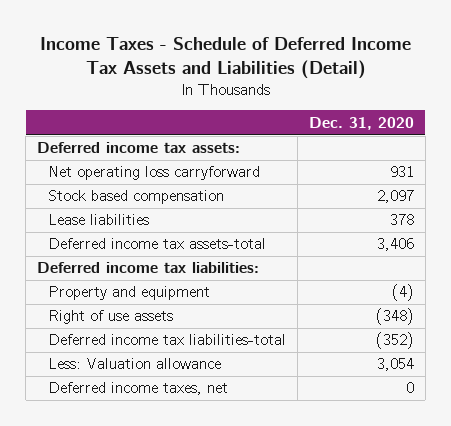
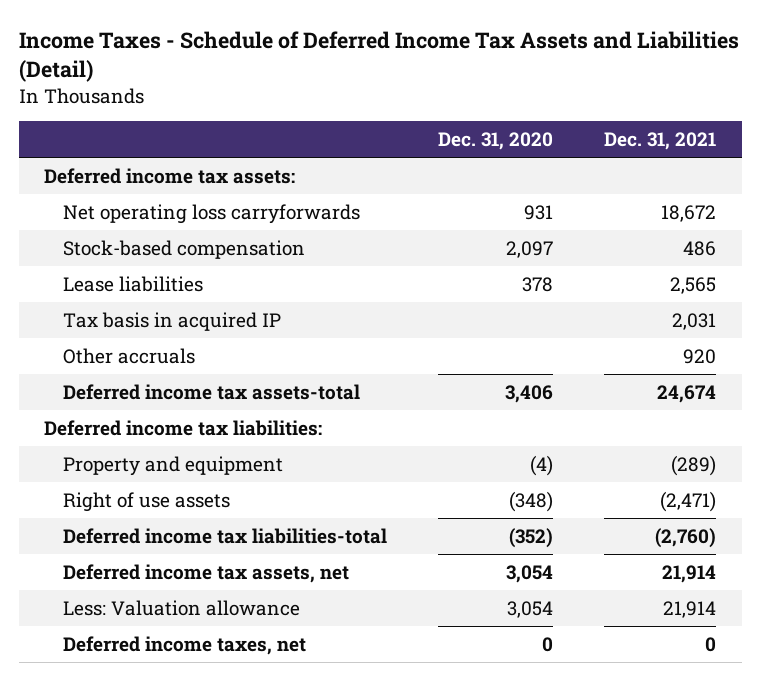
none -> [603,132,716,151] Dec. 31, 2021
[48,166,261,181] Net operating loss carryforward -> [62,203,360,224] Net operating loss carryforwards
[48,190,225,205] Stock based compensation -> [62,239,305,259] Stock-based compensation
none -> [62,311,281,331] Tax basis in acquired IP
none -> [62,347,195,364] Other accruals
none -> [62,563,349,583] Deferred income tax assets, net

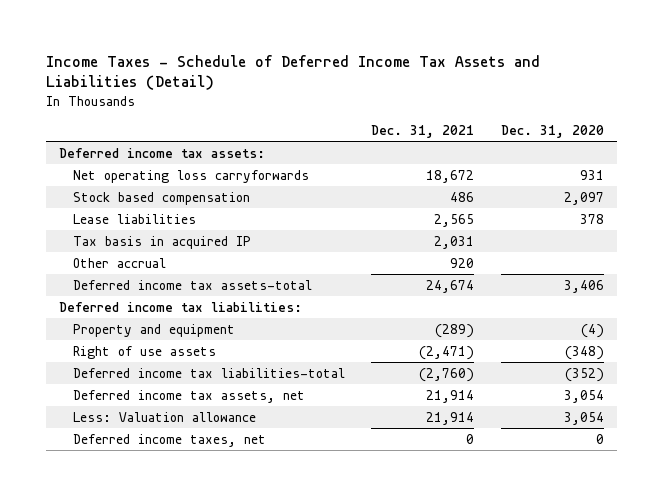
[62,239,305,259] Stock-based compensation -> [72,191,250,205] Stock based compensation
[62,347,195,364] Other accruals -> [72,257,166,268] Other accrual

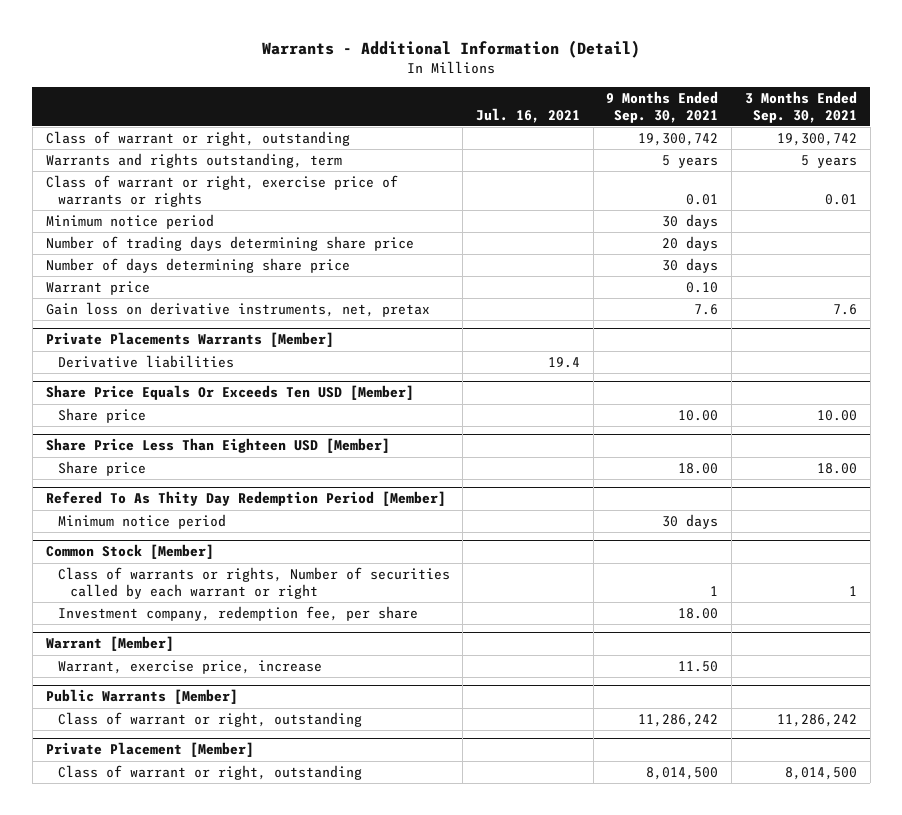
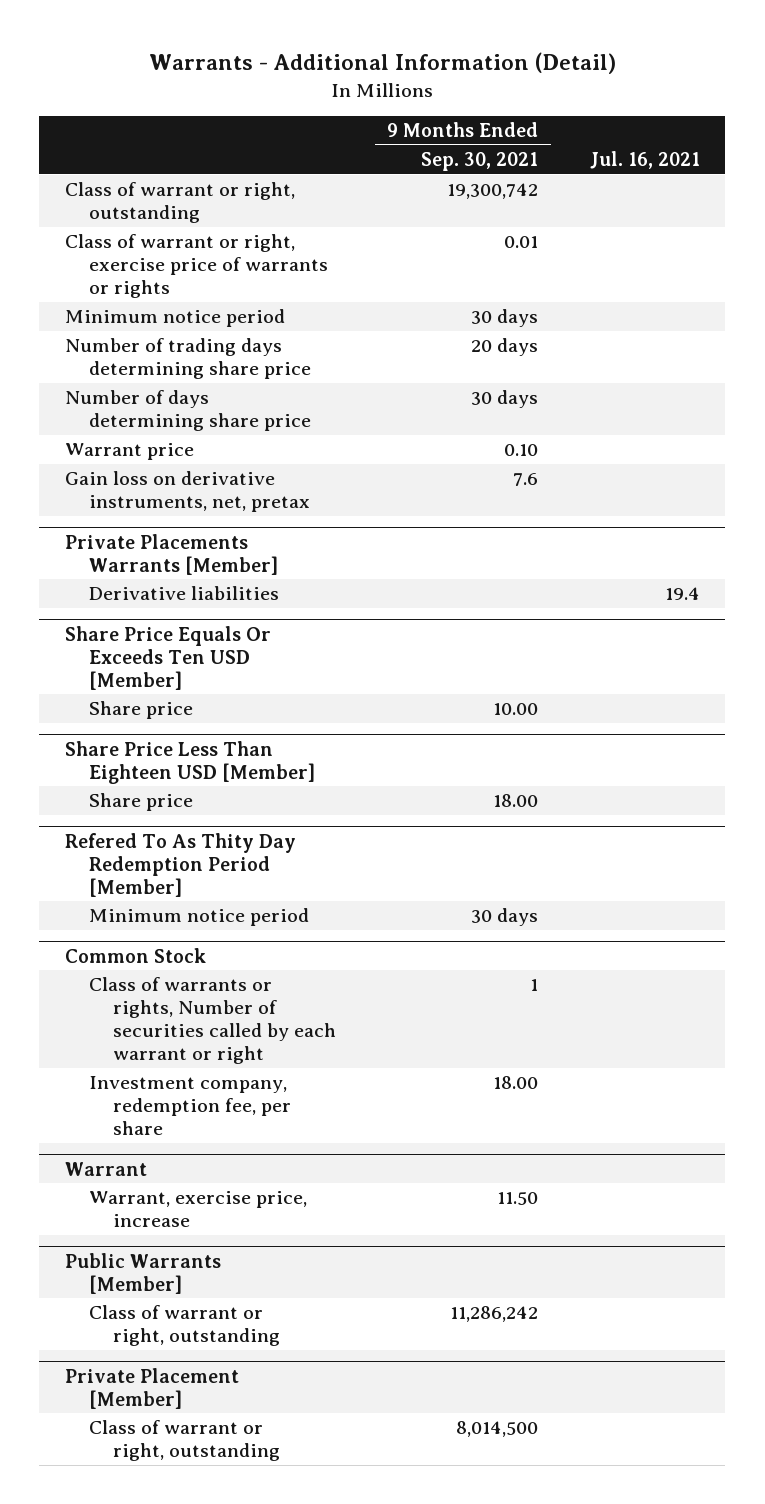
[744,90,857,123] 3 Months Ended Sep. 30, 2021 -> none
[45,152,342,168] Warrants and rights outstanding, term -> none
[45,544,214,560] Common Stock [Member] -> [64,947,206,963] Common Stock
[45,636,174,652] Warrant [Member] -> [64,1161,147,1176] Warrant

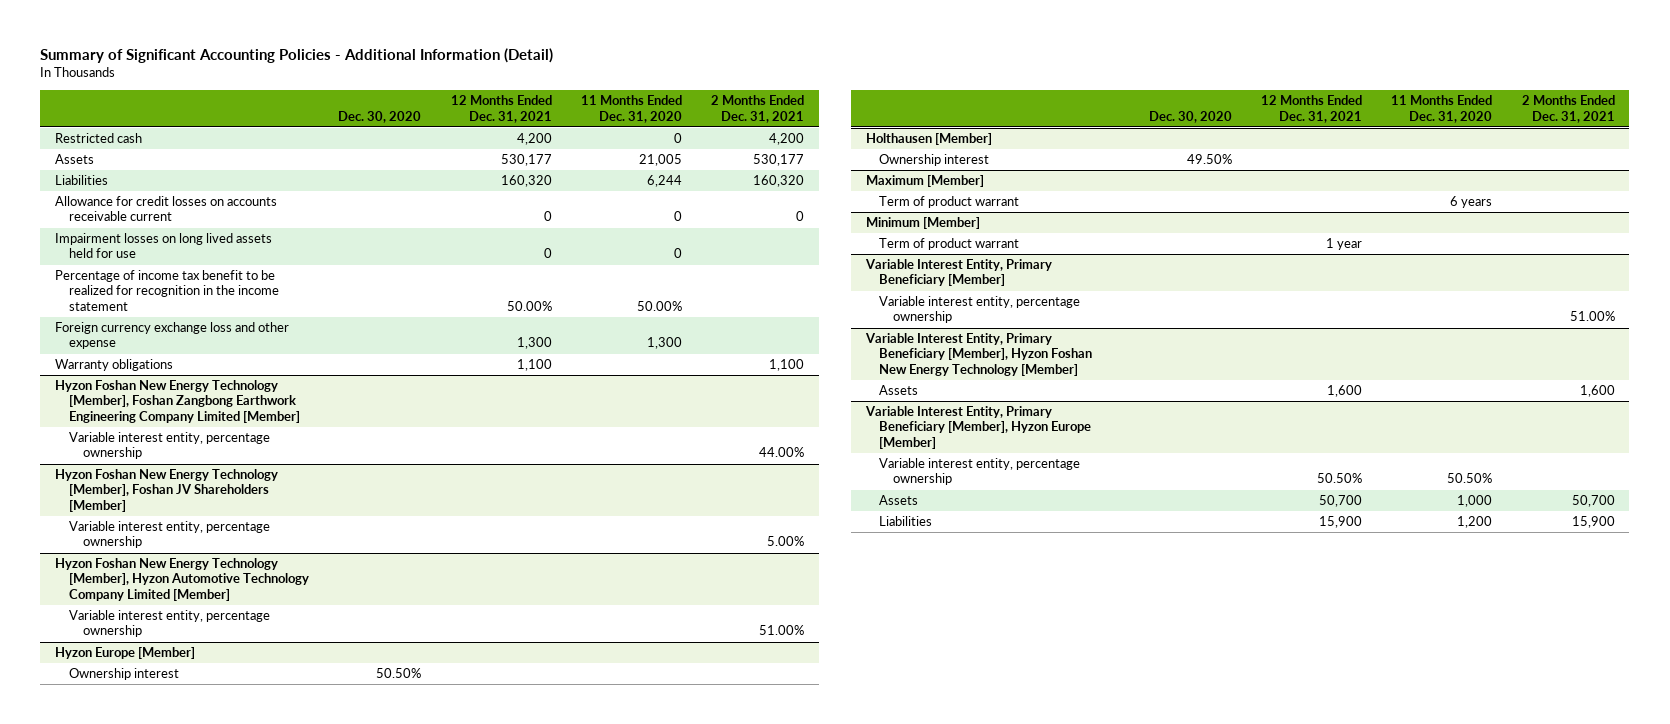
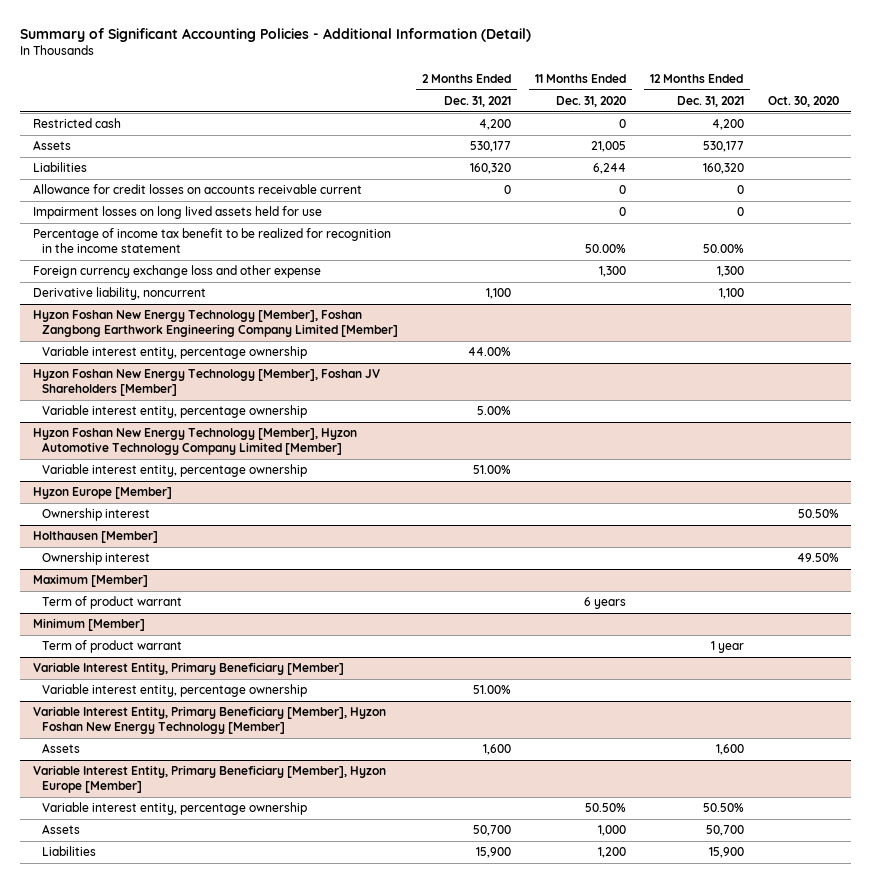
[338,110,422,123] Dec. 30, 2020 -> none
none -> [767,95,839,107] Oct. 30, 2020
[55,359,174,372] Warranty obligations -> [32,287,206,301] Derivative liability, noncurrent

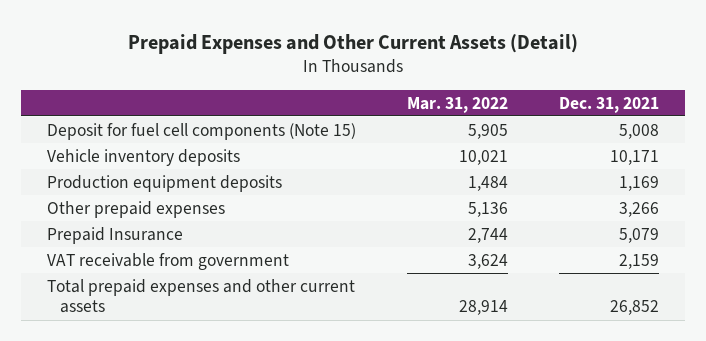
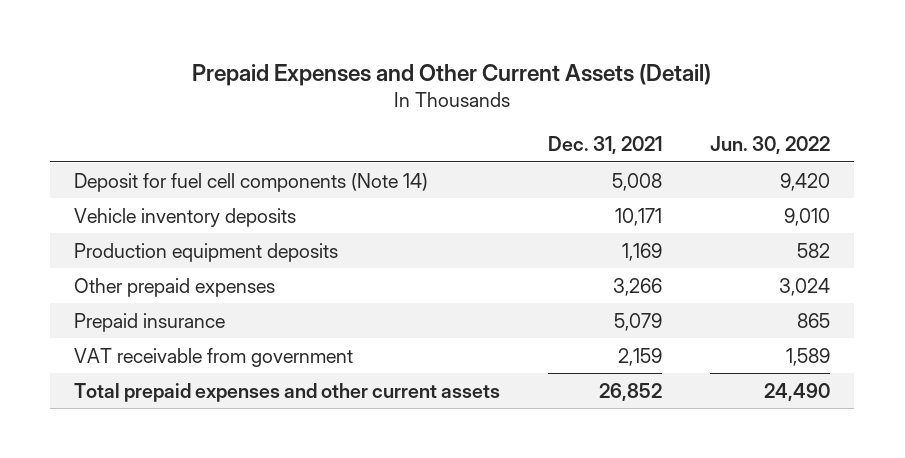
[407,96,509,113] Mar. 31, 2022 -> none
none -> [710,136,831,155] Jun. 30, 2022
[46,122,356,140] Deposit for fuel cell components (Note 15) -> [74,172,429,192] Deposit for fuel cell components (Note 14)
[46,226,183,244] Prepaid Insurance -> [74,312,226,332] Prepaid insurance

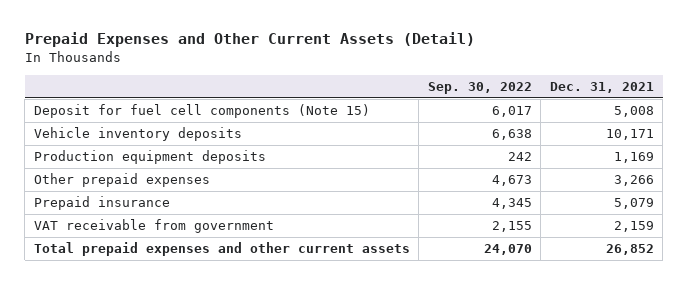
[710,136,831,155] Jun. 30, 2022 -> none
none -> [427,81,532,94] Sep. 30, 2022
[74,172,429,192] Deposit for fuel cell components (Note 14) -> [33,104,370,119] Deposit for fuel cell components (Note 15)

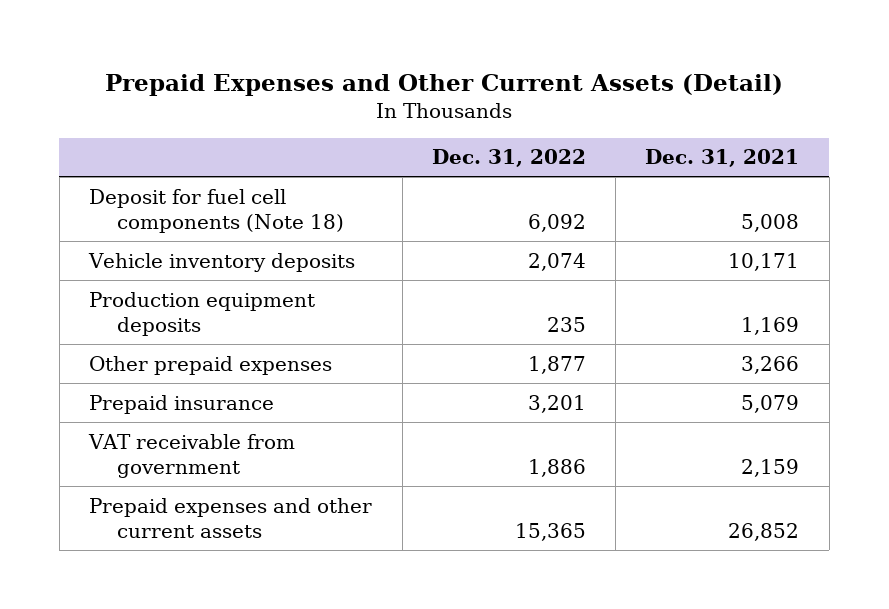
[427,81,532,94] Sep. 30, 2022 -> none
none -> [431,149,586,168] Dec. 31, 2022
[33,104,370,119] Deposit for fuel cell components (Note 15) -> [89,188,345,234] Deposit for fuel cell components (Note 18)
[33,242,410,257] Total prepaid expenses and other current assets -> [89,497,373,539] Prepaid expenses and other current assets

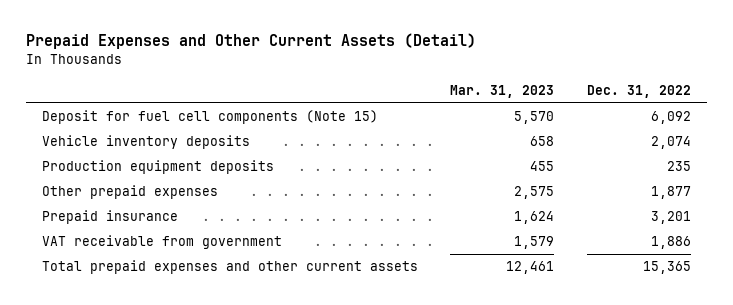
[645,149,800,168] Dec. 31, 2021 -> none
none -> [450,84,555,98] Mar. 31, 2023
[89,188,345,234] Deposit for fuel cell components (Note 18) -> [42,110,379,125] Deposit for fuel cell components (Note 15)
[89,497,373,539] Prepaid expenses and other current assets -> [42,260,419,275] Total prepaid expenses and other current assets

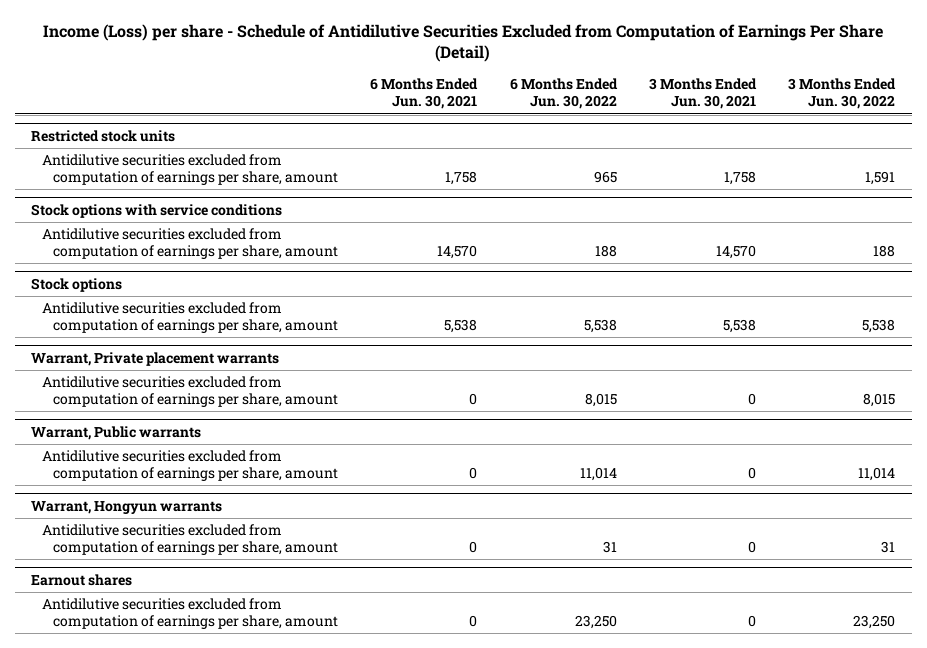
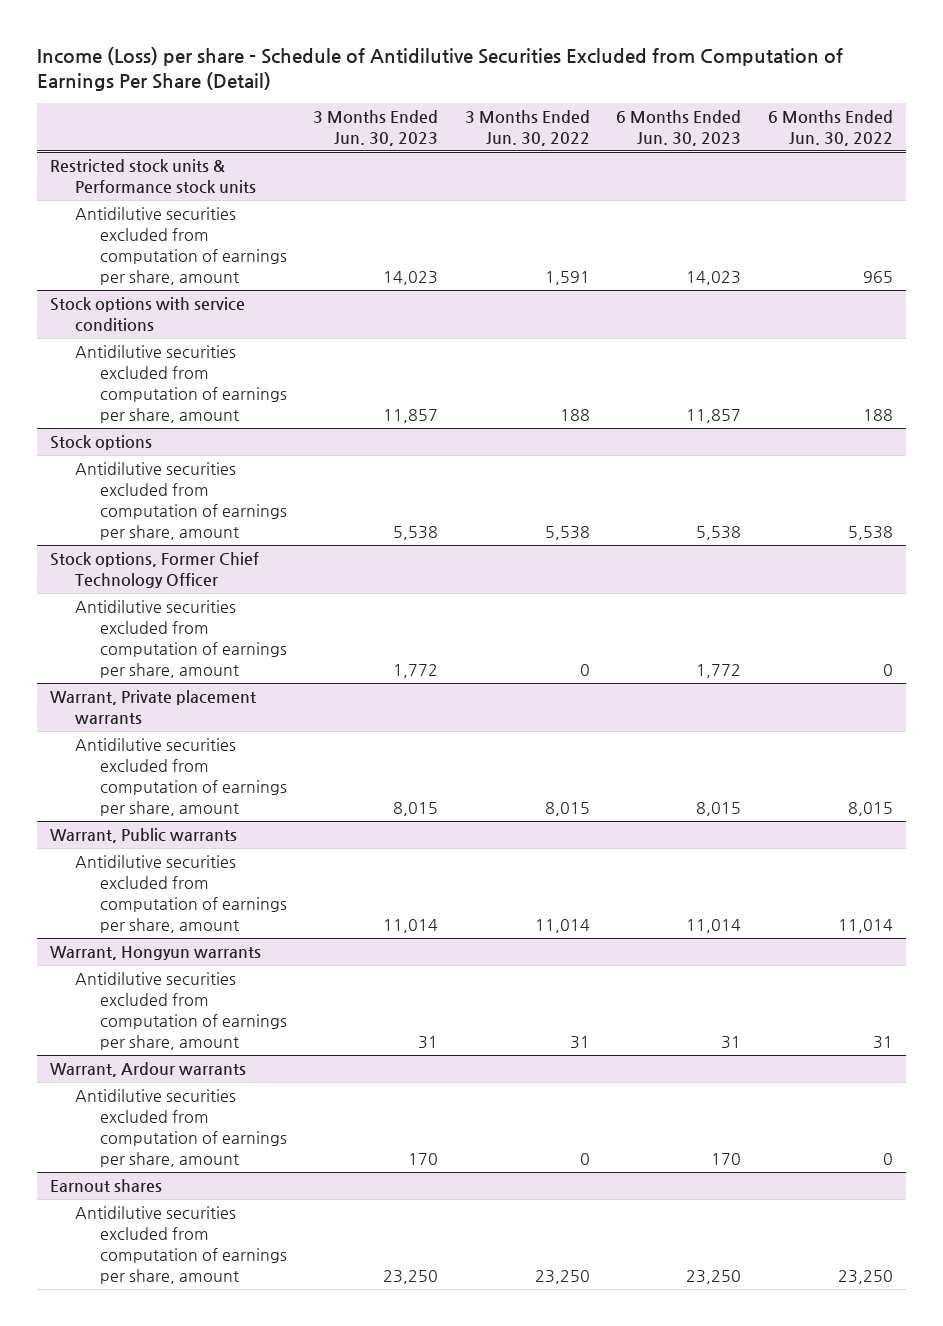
[370,78,479,110] 6 Months Ended Jun. 30, 2021 -> none
[649,78,758,110] 3 Months Ended Jun. 30, 2021 -> none
none -> [313,110,439,147] 3 Months Ended Jun. 30, 2023
none -> [616,110,742,147] 6 Months Ended Jun. 30, 2023
[31,129,176,142] Restricted stock units -> [50,158,257,194] Restricted stock units & Performance stock units
none -> [50,551,260,588] Stock options, Former Chief Technology Officer
none -> [75,599,287,678] Antidilutive securities excluded from computation of earnings per share, amount
none -> [50,1061,247,1077] Warrant, Ardour warrants
none -> [75,1088,287,1167] Antidilutive securities excluded from computation of earnings per share, amount

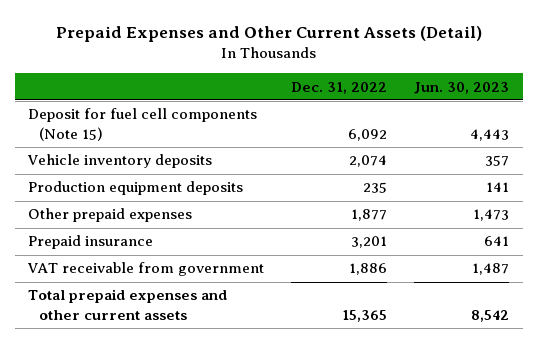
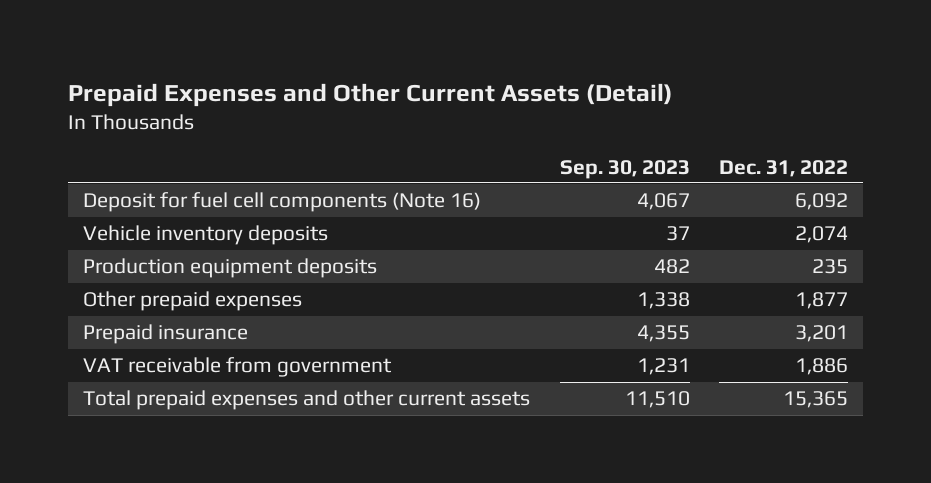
[414,81,510,94] Jun. 30, 2023 -> none
none -> [559,159,690,179] Sep. 30, 2023
[28,108,258,141] Deposit for fuel cell components (Note 15) -> [82,192,481,213] Deposit for fuel cell components (Note 16)

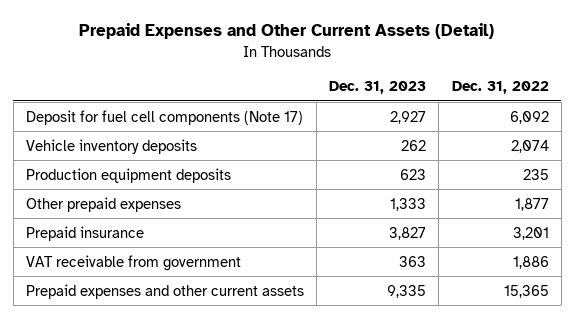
[559,159,690,179] Sep. 30, 2023 -> none
none -> [329,81,427,95] Dec. 31, 2023
[82,192,481,213] Deposit for fuel cell components (Note 16) -> [26,109,304,125] Deposit for fuel cell components (Note 17)
[82,390,530,411] Total prepaid expenses and other current assets -> [26,283,305,299] Prepaid expenses and other current assets

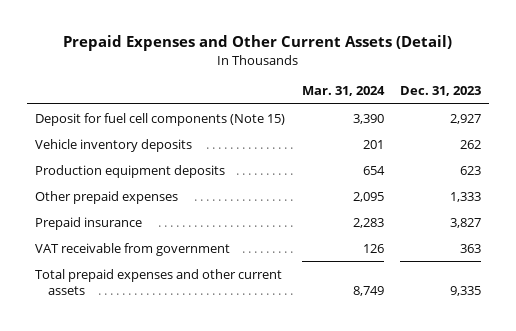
[451,81,549,95] Dec. 31, 2022 -> none
none -> [301,86,385,97] Mar. 31, 2024
[26,109,304,125] Deposit for fuel cell components (Note 17) -> [35,112,286,126] Deposit for fuel cell components (Note 15)
[26,283,305,299] Prepaid expenses and other current assets -> [35,268,283,296] Total prepaid expenses and other current assets

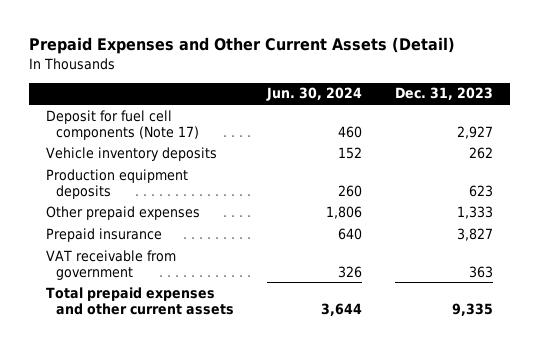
[301,86,385,97] Mar. 31, 2024 -> none
none -> [266,87,363,102] Jun. 30, 2024
[35,112,286,126] Deposit for fuel cell components (Note 15) -> [45,109,200,140] Deposit for fuel cell components (Note 17)

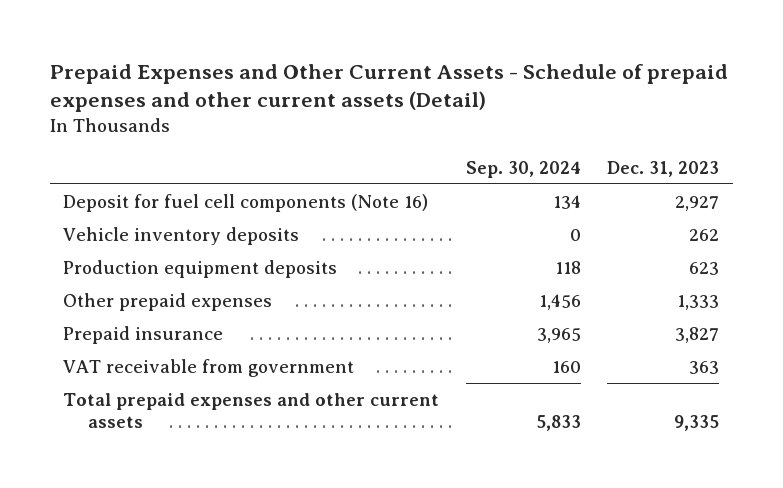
[29,37,456,55] Prepaid Expenses and Other Current Assets (Detail) -> [49,63,728,113] Prepaid Expenses and Other Current Assets - Schedule of prepaid expenses and other current assets (Detail)
[266,87,363,102] Jun. 30, 2024 -> none
none -> [465,160,581,178] Sep. 30, 2024
[45,109,200,140] Deposit for fuel cell components (Note 17) -> [63,193,429,212] Deposit for fuel cell components (Note 16)

